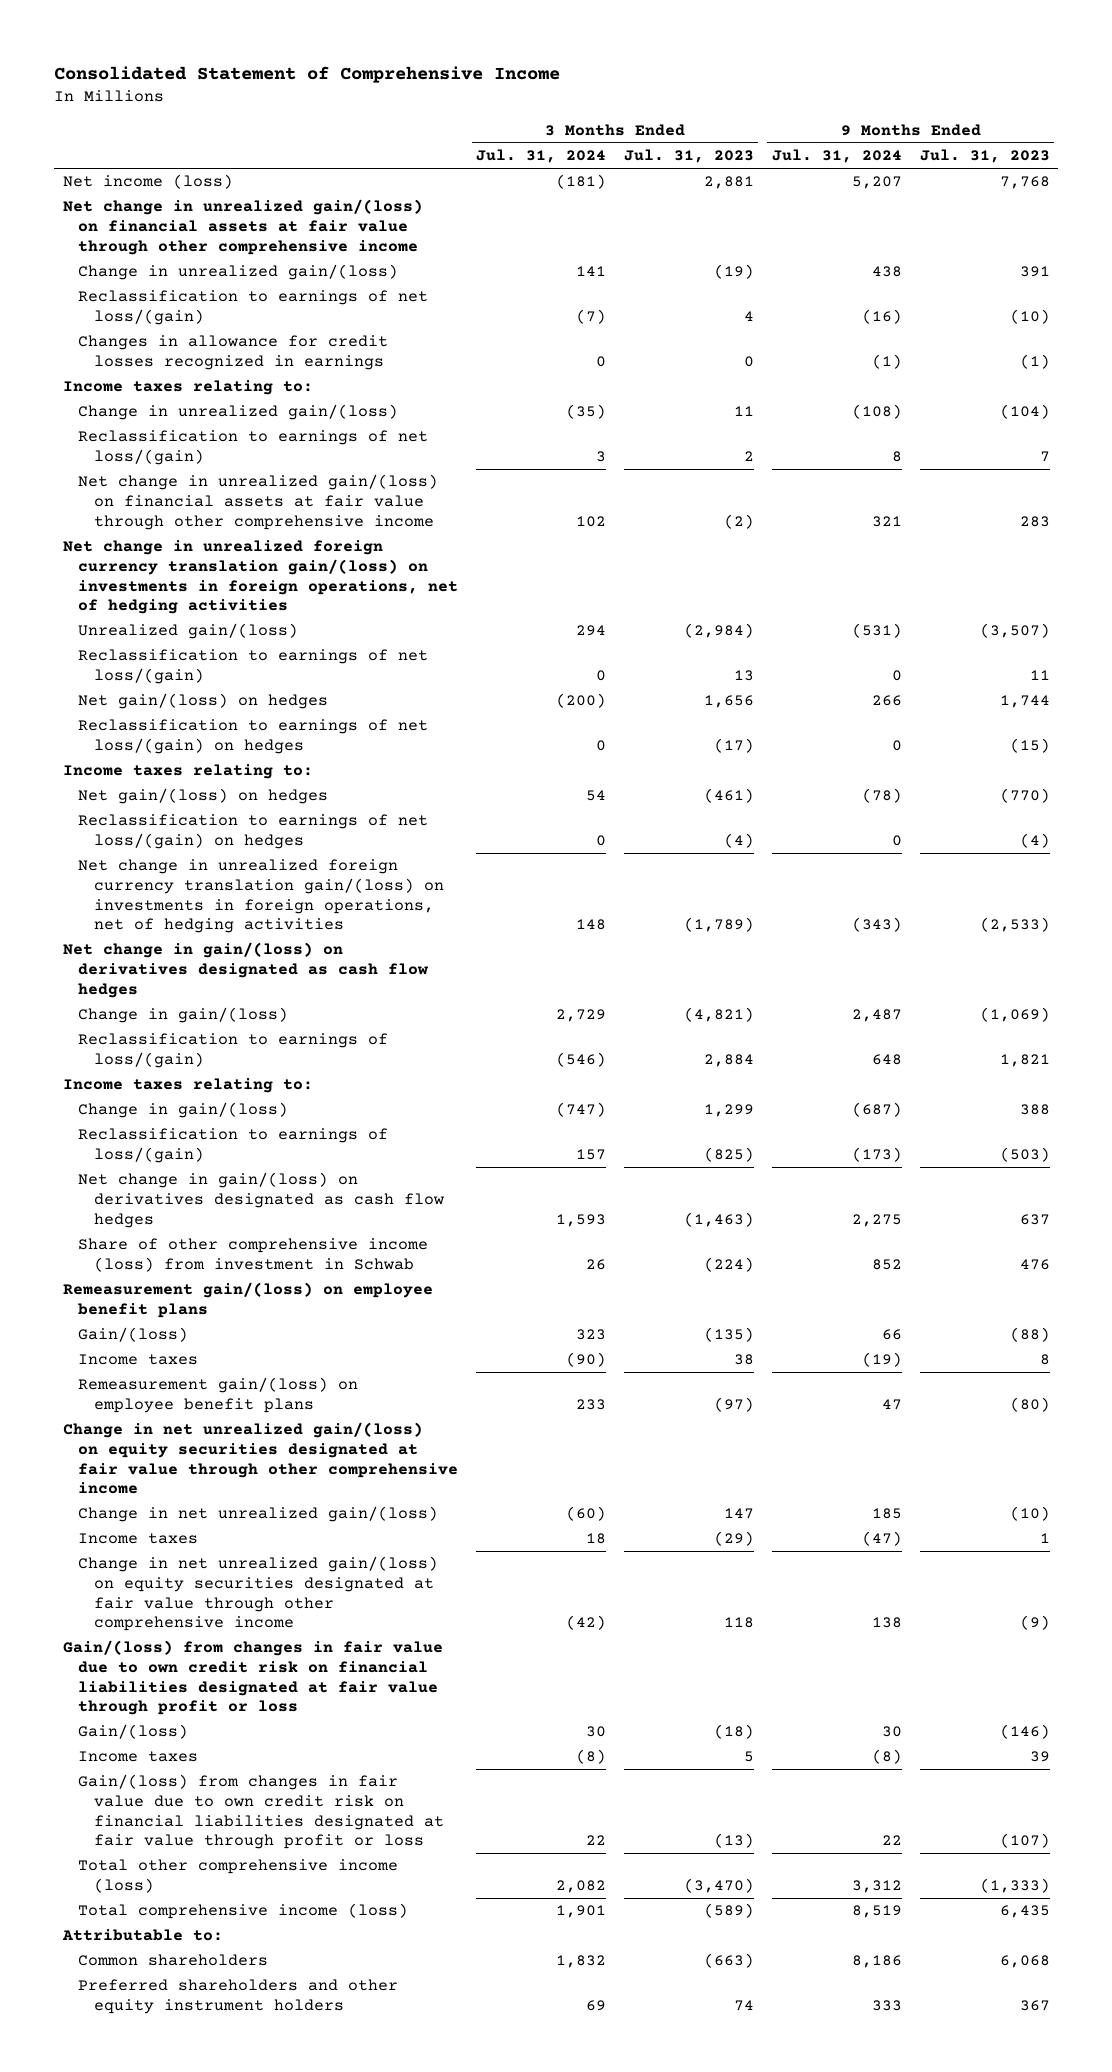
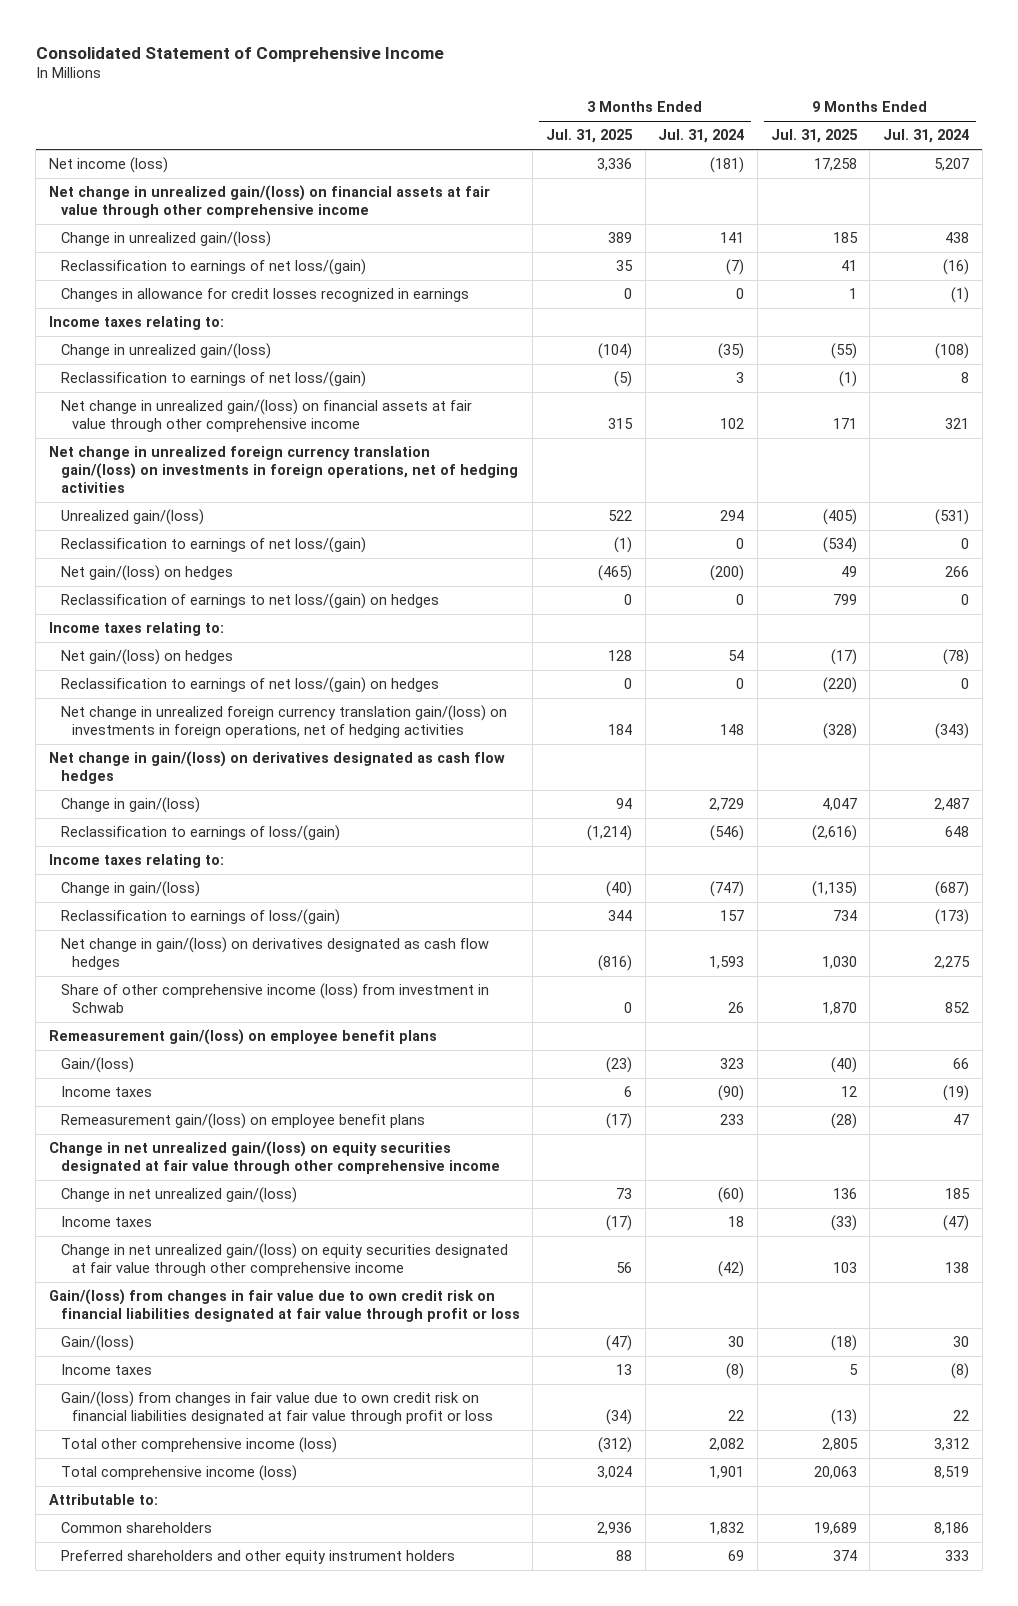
[623,149,754,164] Jul. 31, 2023 -> none
[919,149,1050,164] Jul. 31, 2023 -> none
none -> [545,129,633,144] Jul. 31, 2025
none -> [770,129,858,144] Jul. 31, 2025
[78,719,429,755] Reclassification to earnings of net loss/(gain) on hedges -> [60,593,439,610] Reclassification of earnings to net loss/(gain) on hedges

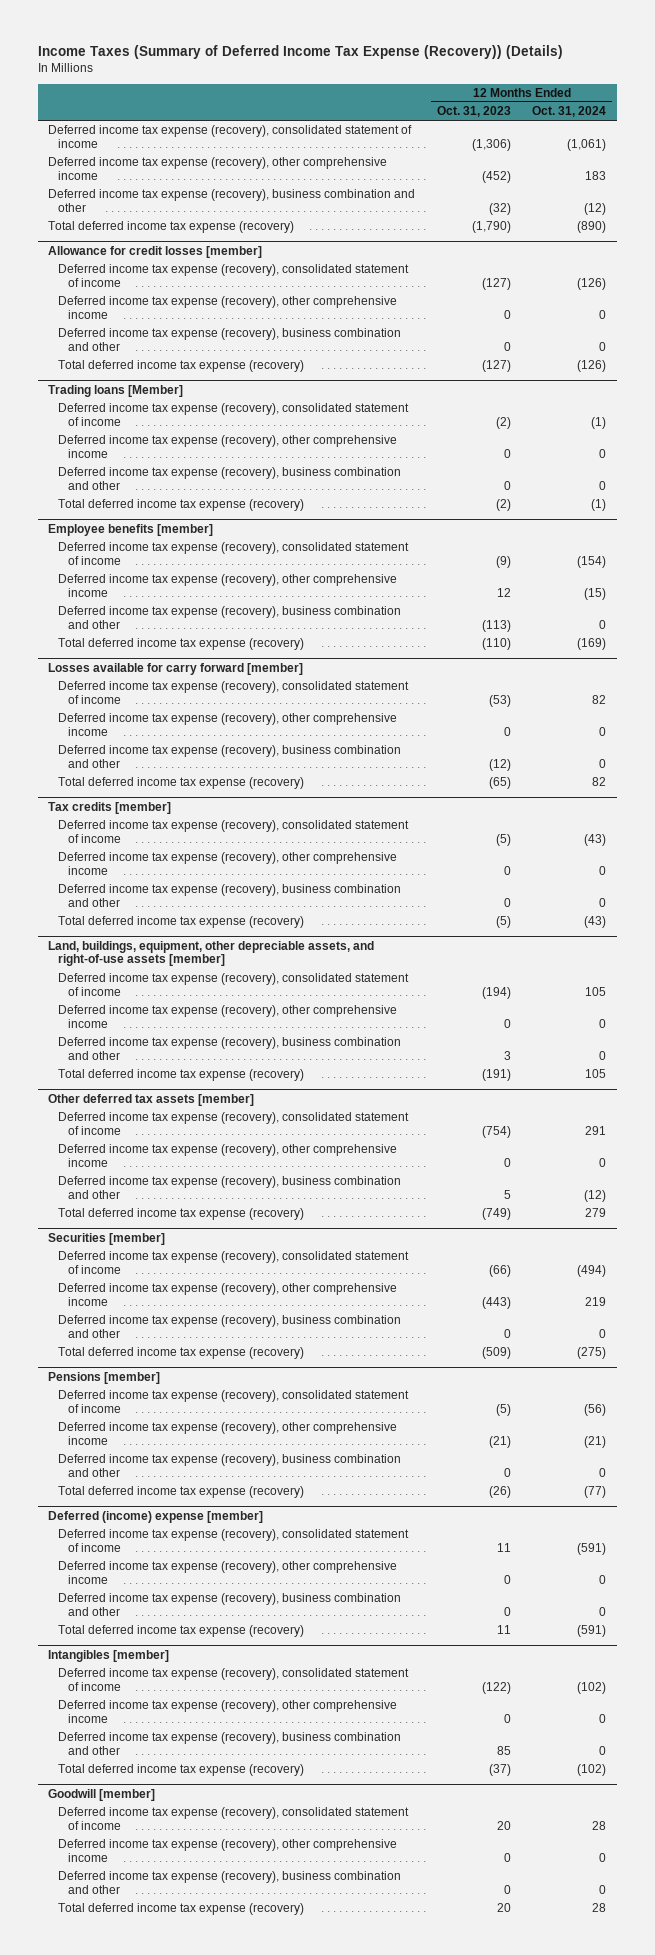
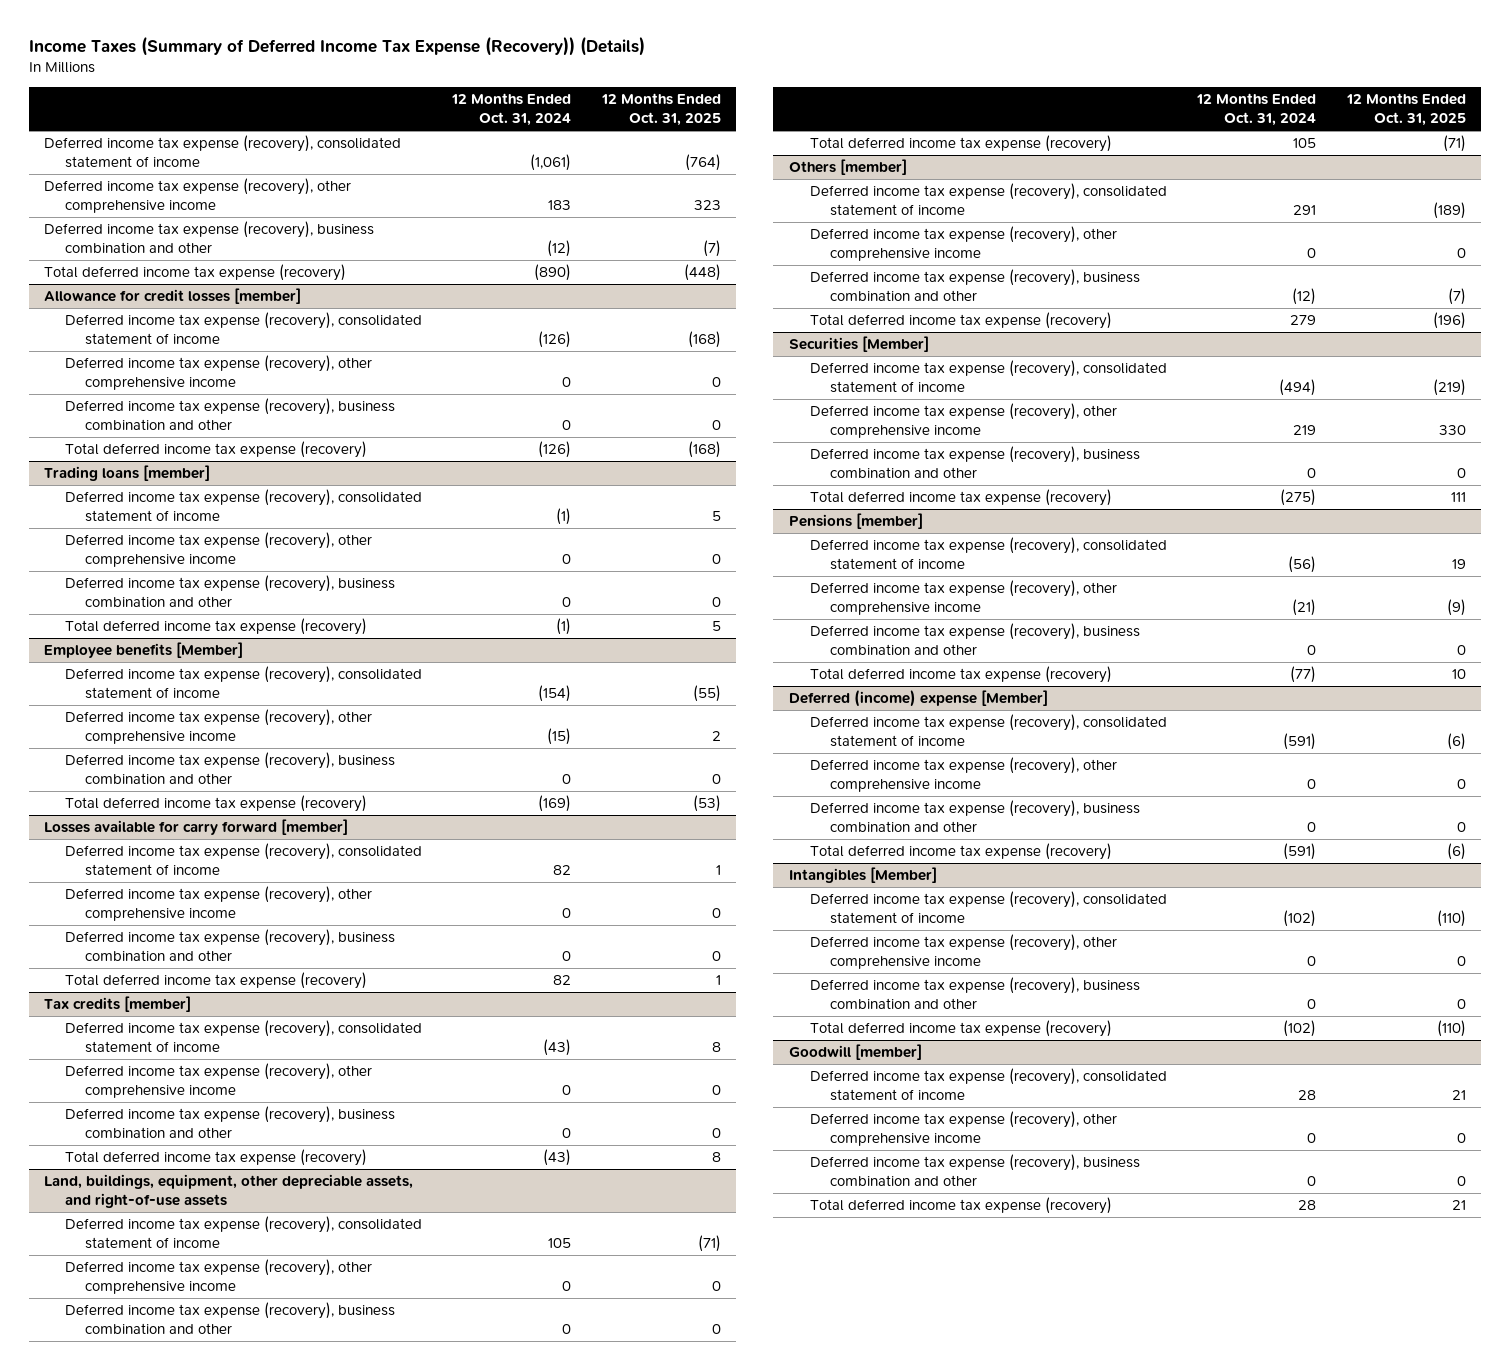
[436,106,511,118] Oct. 31, 2023 -> none
none -> [600,93,721,127] 12 Months Ended Oct. 31, 2025
[48,384,184,397] Trading loans [Member] -> [43,465,210,482] Trading loans [member]
[48,523,214,536] Employee benefits [member] -> [43,642,243,659] Employee benefits [Member]
[48,940,375,967] Land, buildings, equipment, other depreciable assets, and right-of-use assets [member] -> [43,1174,413,1209] Land, buildings, equipment, other depreciable assets, and right-of-use assets
[48,1093,255,1106] Other deferred tax assets [member] -> none
none -> [788,159,907,176] Others [member]
[48,1232,166,1245] Securities [member] -> [788,336,929,353] Securities [Member]
[48,1510,264,1523] Deferred (income) expense [member] -> [788,690,1048,708] Deferred (income) expense [Member]
[48,1649,170,1662] Intangibles [member] -> [788,867,937,884] Intangibles [Member]

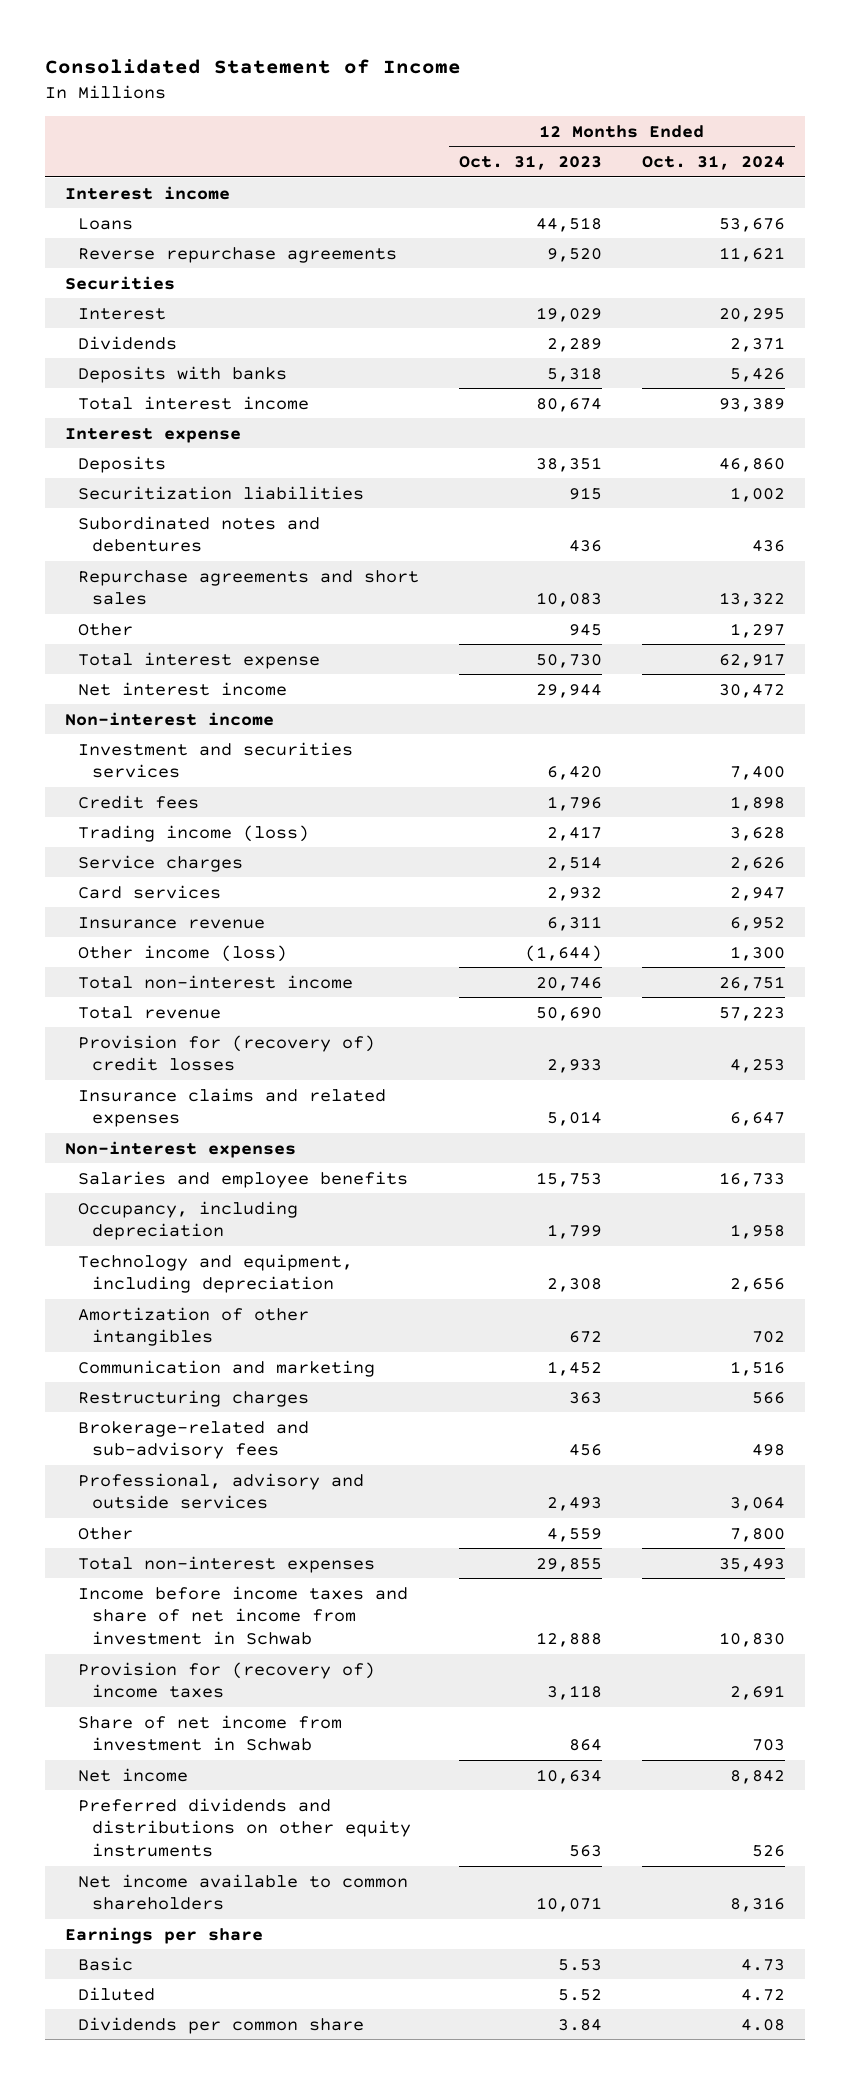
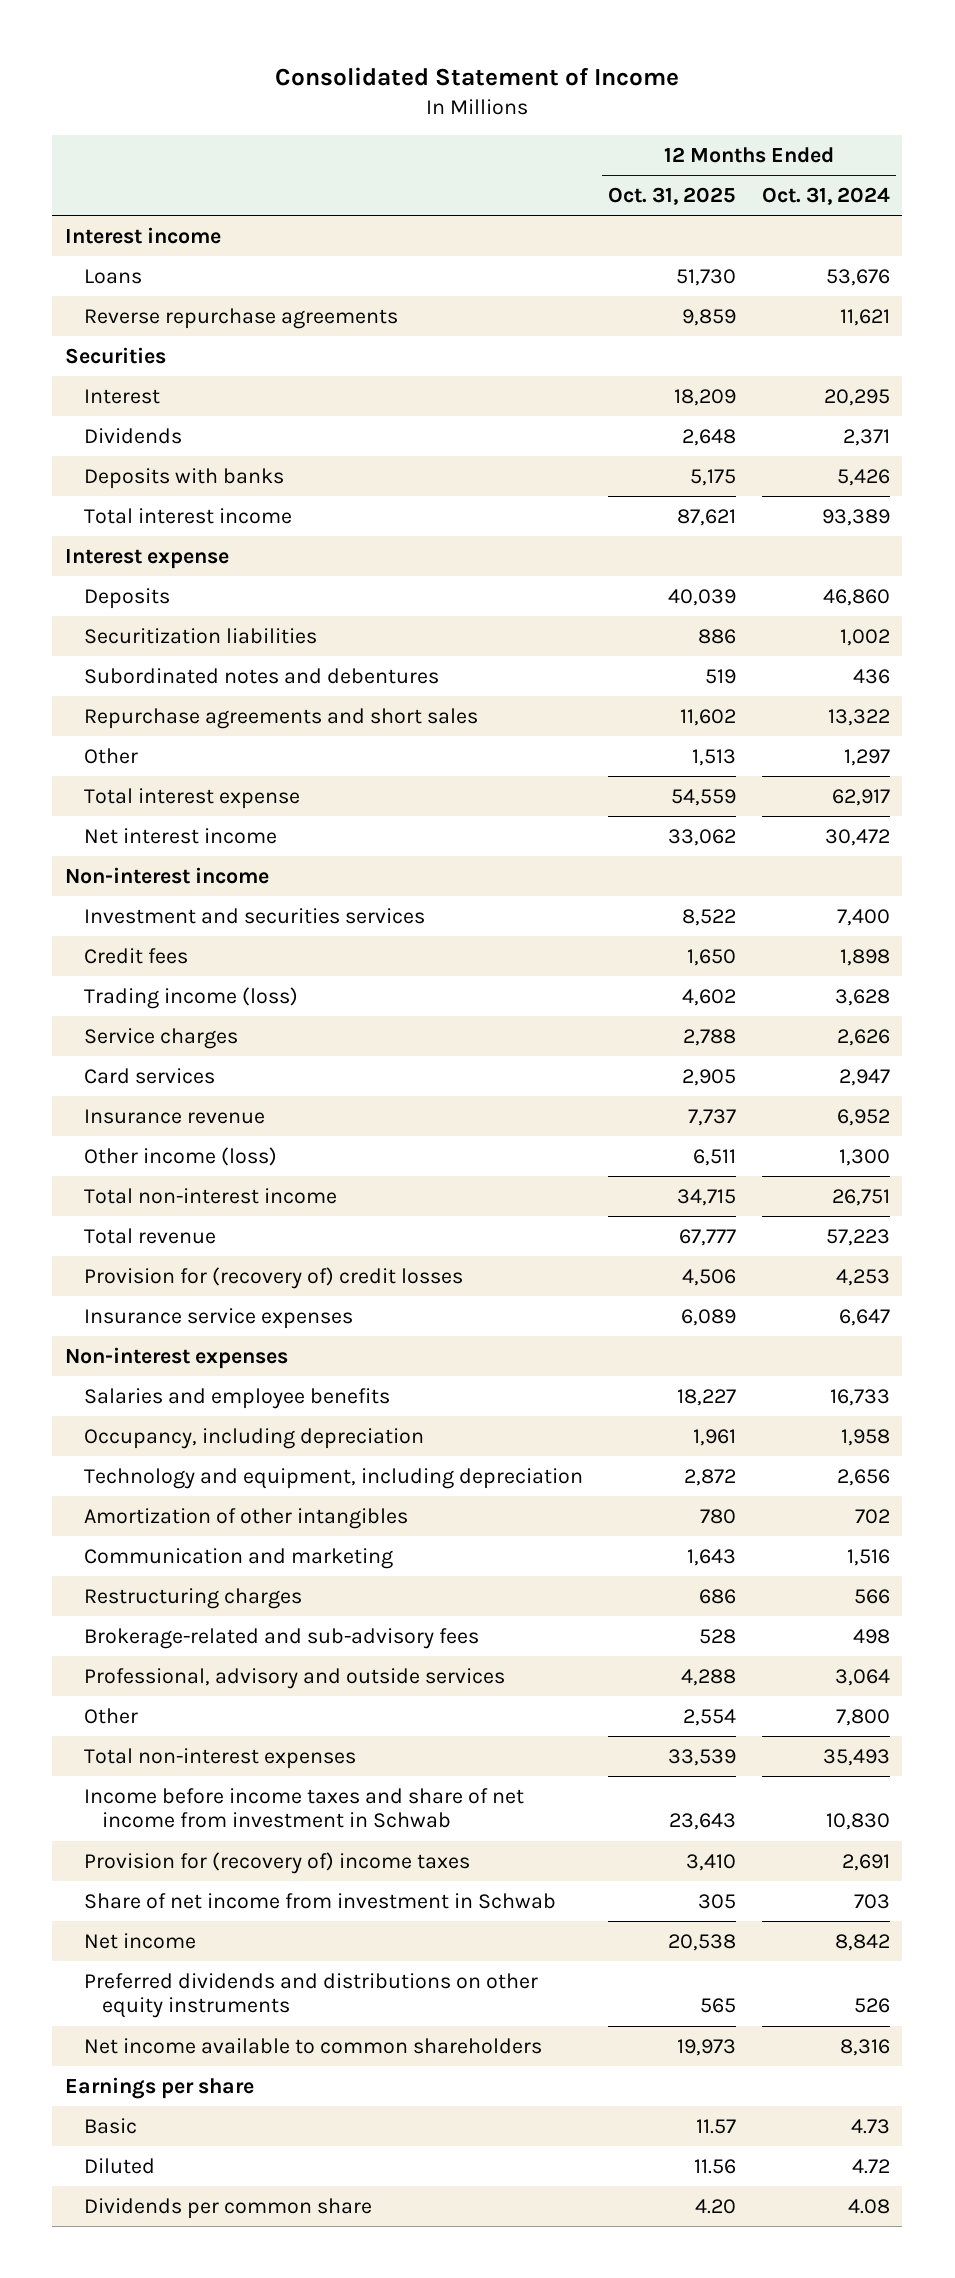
[458,154,602,170] Oct. 31, 2023 -> none
none -> [608,187,737,206] Oct. 31, 2025
[78,1087,387,1128] Insurance claims and related expenses -> [83,1307,353,1329] Insurance service expenses

